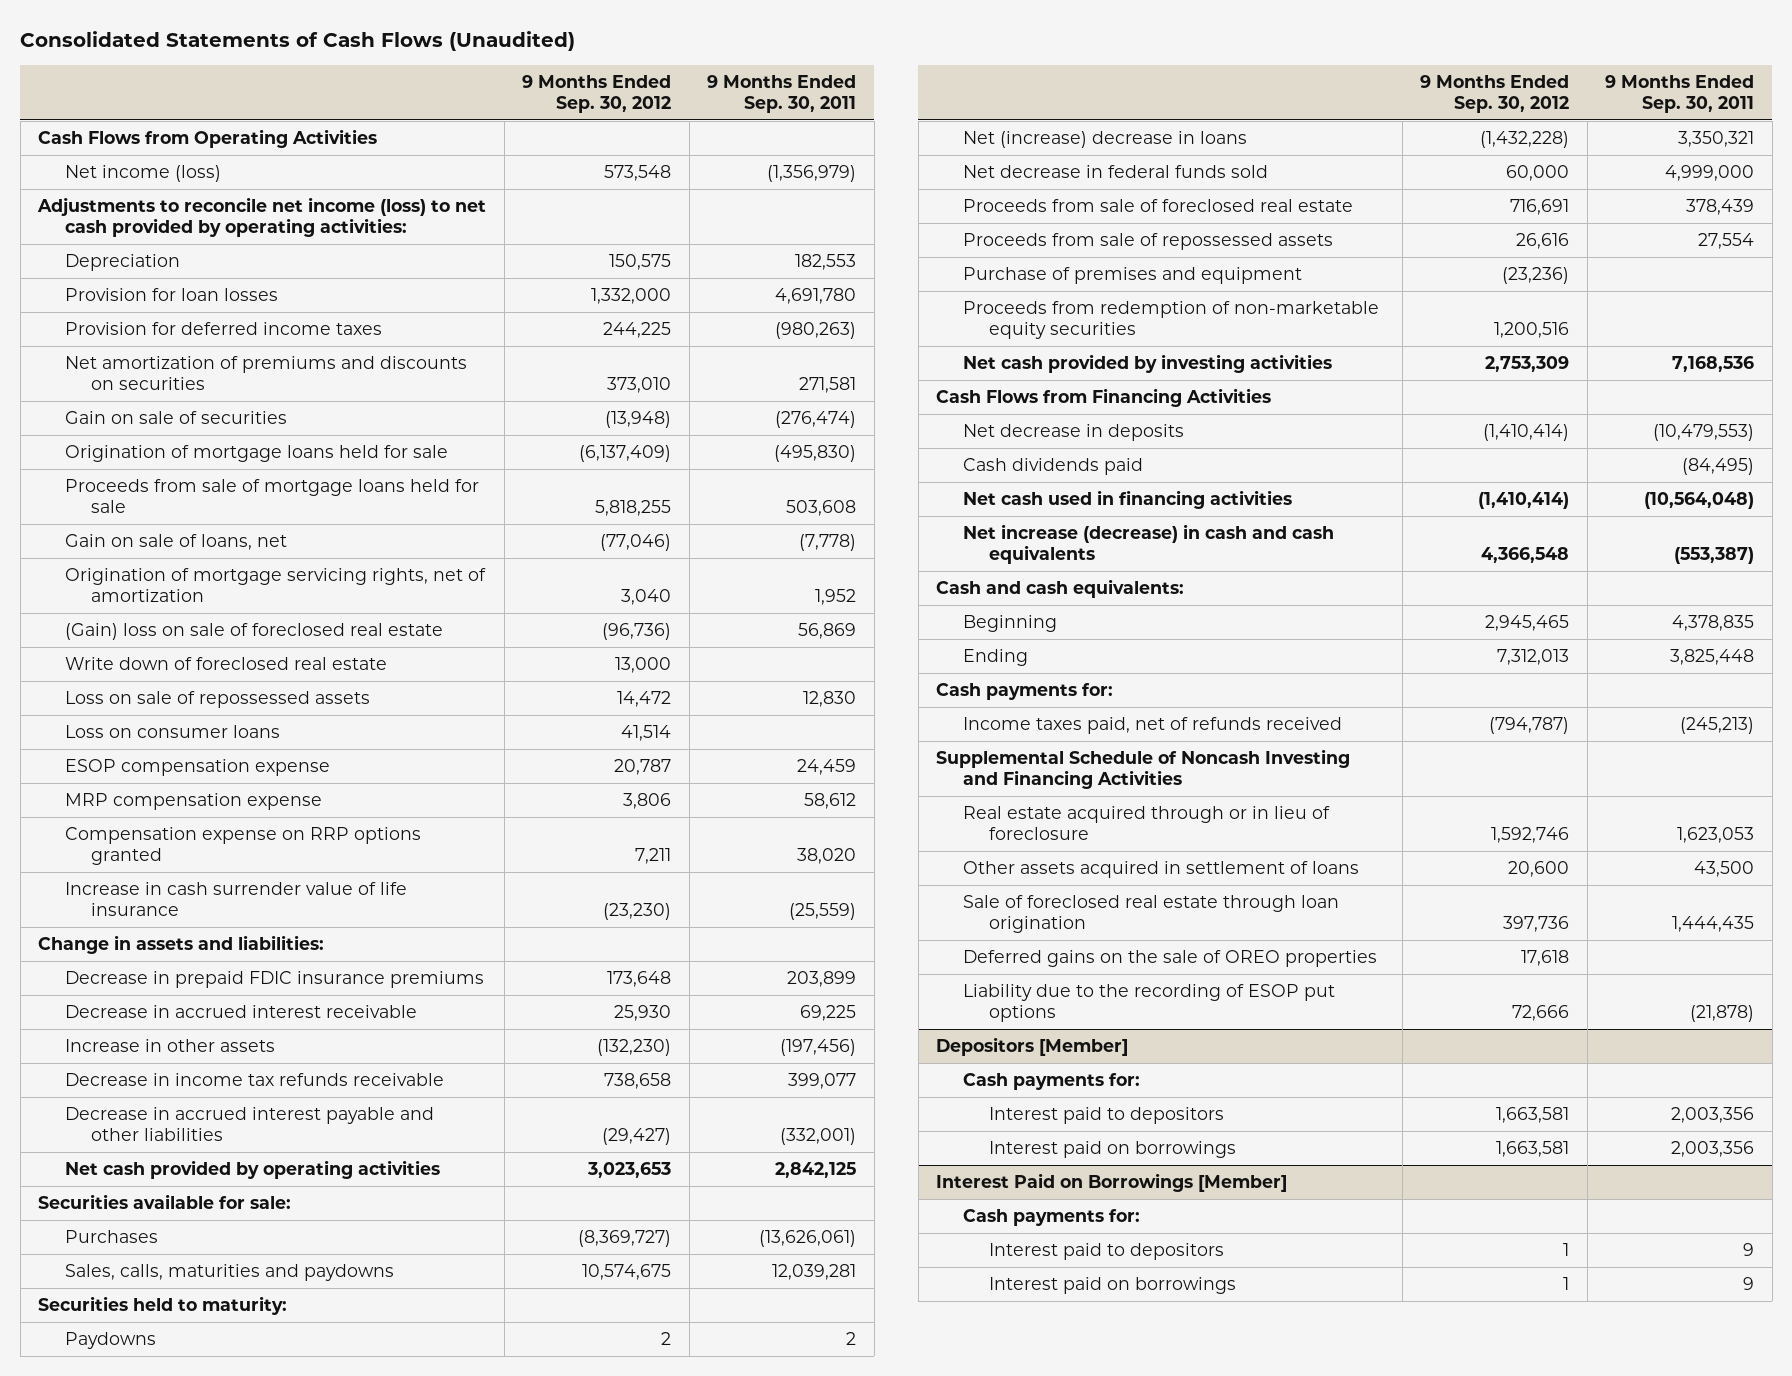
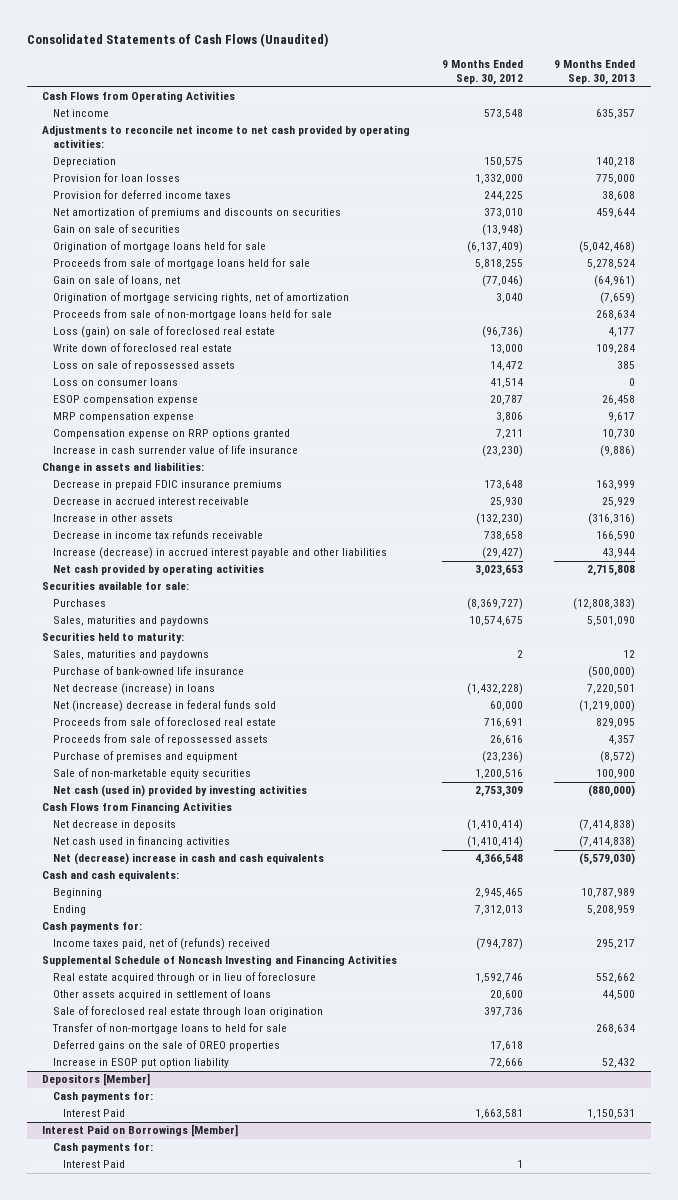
[707,75,857,113] 9 Months Ended Sep. 30, 2011 -> none
none -> [554,60,636,86] 9 Months Ended Sep. 30, 2013
[64,165,221,183] Net income (loss) -> [52,109,109,118] Net income
[37,197,487,237] Adjustments to reconcile net income (loss) to net cash provided by operating activities: -> [42,125,411,149] Adjustments to reconcile net income to net cash provided by operating activities:
none -> [52,309,332,321] Proceeds from sale of non-mortgage loans held for sale
[64,623,443,641] (Gain) loss on sale of foreclosed real estate -> [52,326,275,339] Loss (gain) on sale of foreclosed real estate
[64,1107,434,1141] Decrease in accrued interest payable and other liabilities -> [52,547,387,560] Increase (decrease) in accrued interest payable and other liabilities
[64,1264,394,1282] Sales, calls, maturities and paydowns -> [52,616,209,627] Sales, maturities and paydowns
[64,1332,156,1350] Paydowns -> none
none -> [52,650,209,661] Sales, maturities and paydowns
none -> [52,666,244,676] Purchase of bank-owned life insurance
[962,131,1247,149] Net (increase) decrease in loans -> [52,683,215,696] Net decrease (increase) in loans
[962,165,1268,179] Net decrease in federal funds sold -> [52,700,276,713] Net (increase) decrease in federal funds sold
[962,301,1379,339] Proceeds from redemption of non-marketable equity securities -> [52,768,251,780] Sale of non-marketable equity securities
[962,354,1332,374] Net cash provided by investing activities -> [52,785,307,798] Net cash (used in) provided by investing activities
[962,458,1143,476] Cash dividends paid -> none
[962,524,1334,564] Net increase (decrease) in cash and cash equivalents -> [52,853,324,866] Net (decrease) increase in cash and cash equivalents
[962,717,1342,735] Income taxes paid, net of refunds received -> [52,938,270,951] Income taxes paid, net of (refunds) received
none -> [51,1023,287,1035] Transfer of non-mortgage loans to held for sale
[962,984,1335,1022] Liability due to the recording of ESOP put options -> [52,1058,229,1069] Increase in ESOP put option liability
[989,1141,1237,1159] Interest paid on borrowings -> none
[989,1107,1225,1125] Interest paid to depositors -> [63,1109,126,1118] Interest Paid
[989,1277,1237,1295] Interest paid on borrowings -> none
[989,1243,1225,1261] Interest paid to depositors -> [63,1160,126,1169] Interest Paid

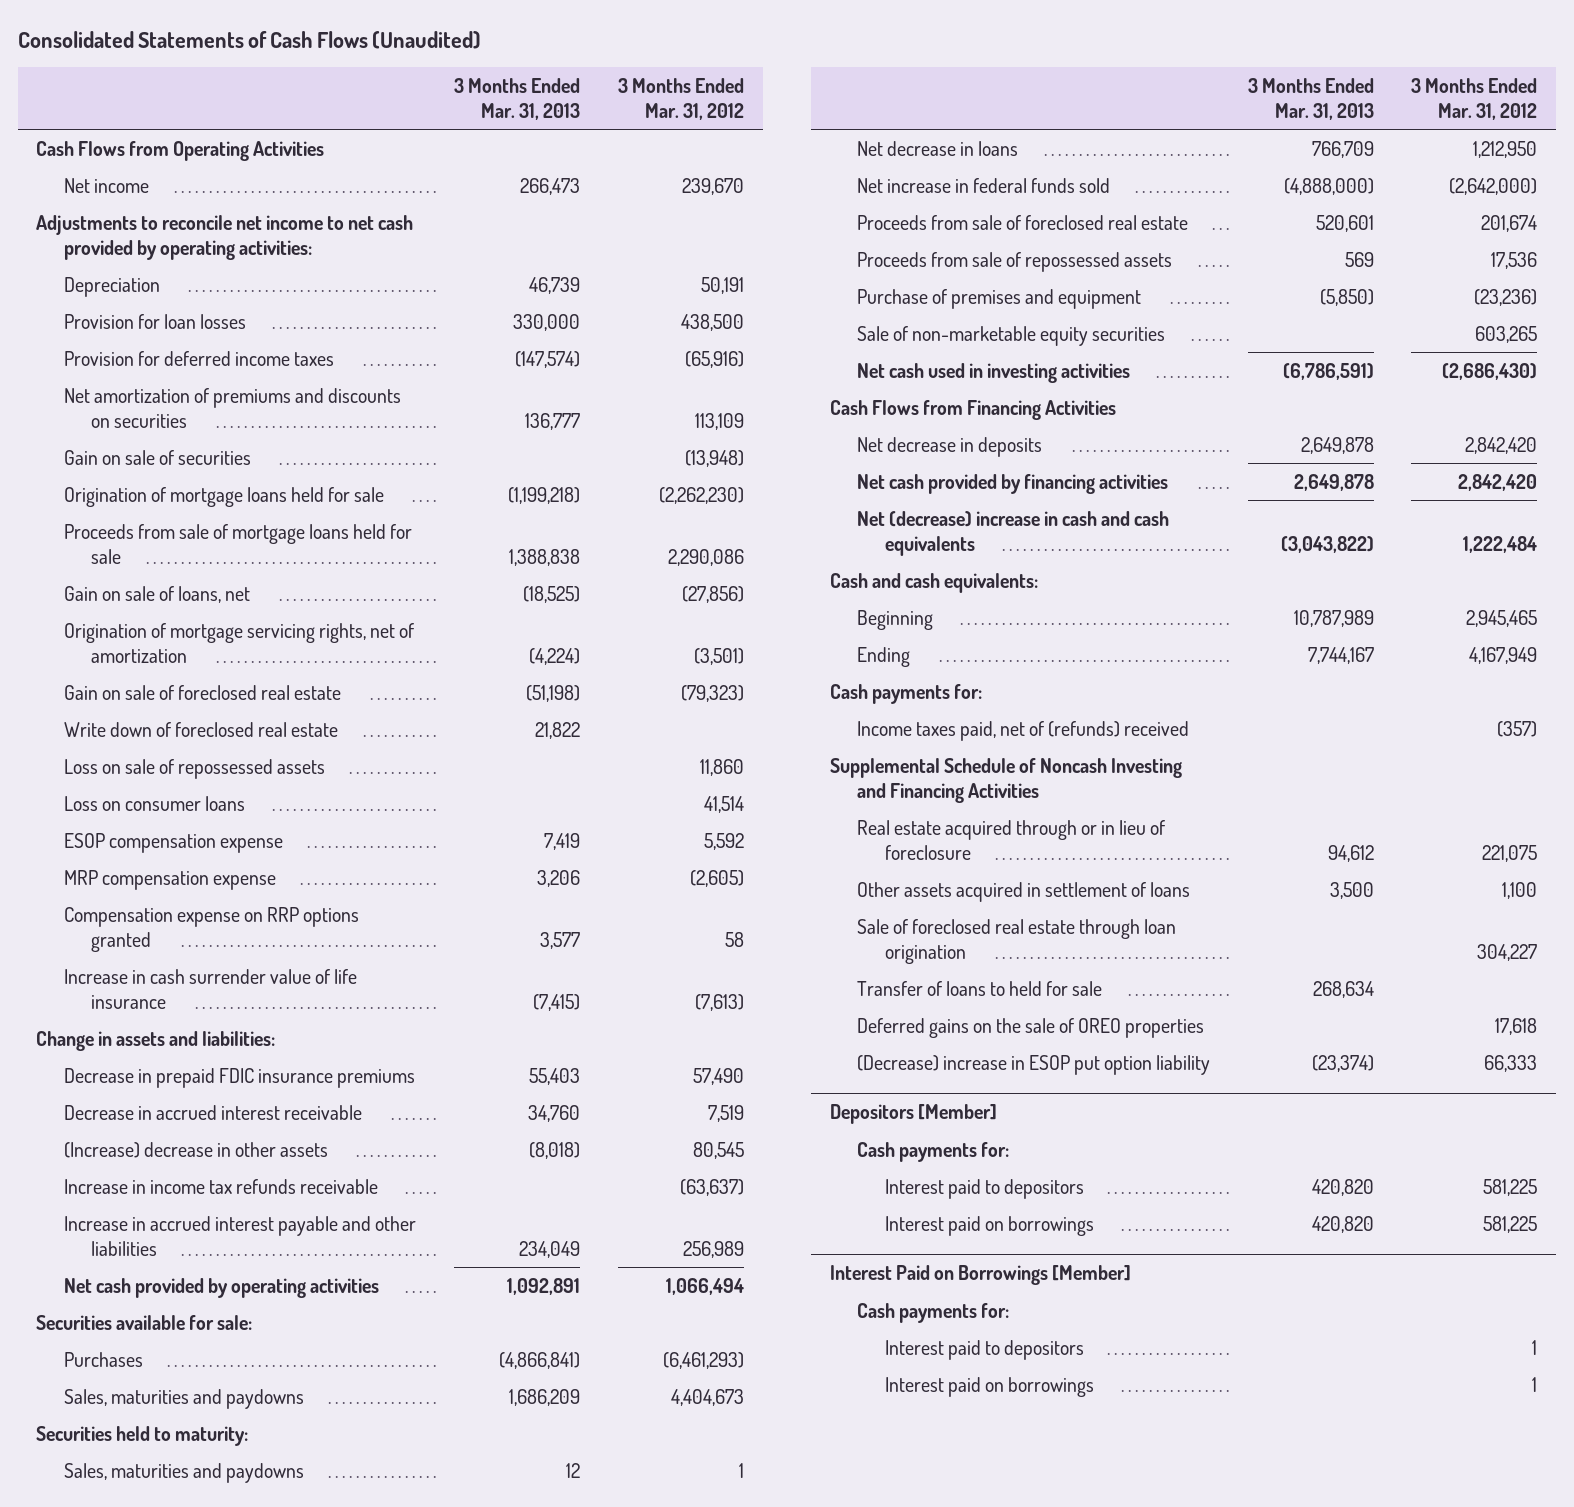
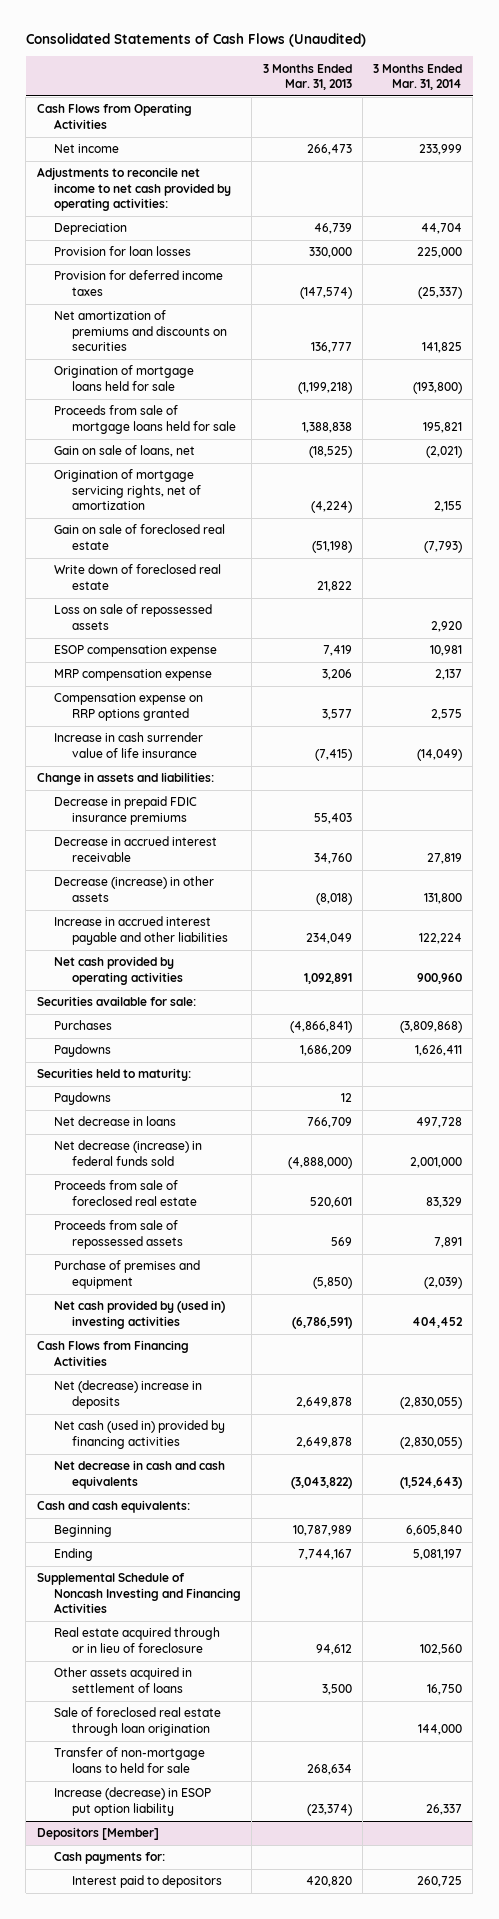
[617,77,744,120] 3 Months Ended Mar. 31, 2012 -> none
none -> [373,63,463,90] 3 Months Ended Mar. 31, 2014
[63,449,251,465] Gain on sale of securities -> none
[63,795,245,811] Loss on consumer loans -> none
[63,1178,378,1194] Increase in income tax refunds receivable -> none
[63,1141,328,1158] (Increase) decrease in other assets -> [54,876,215,902] Decrease (increase) in other assets
[63,1388,304,1409] Sales, maturities and paydowns -> [54,1044,112,1058] Paydowns
[63,1462,304,1483] Sales, maturities and paydowns -> [54,1092,112,1106] Paydowns
[857,177,1111,193] Net increase in federal funds sold -> [54,1140,203,1166] Net decrease (increase) in federal funds sold
[857,325,1166,346] Sale of non-marketable equity securities -> none
[857,362,1131,383] Net cash used in investing activities -> [54,1300,226,1329] Net cash provided by (used in) investing activities
[857,436,1043,457] Net decrease in deposits -> [54,1380,203,1409] Net (decrease) increase in deposits
[857,473,1169,494] Net cash provided by financing activities -> [54,1420,226,1449] Net cash (used in) provided by financing activities
[857,510,1170,556] Net (decrease) increase in cash and cash equivalents -> [54,1460,226,1489] Net decrease in cash and cash equivalents
[829,683,982,704] Cash payments for: -> none
[857,720,1190,741] Income taxes paid, net of (refunds) received -> none
[857,1017,1205,1038] Deferred gains on the sale of OREO properties -> none
[857,980,1103,996] Transfer of loans to held for sale -> [54,1747,206,1773] Transfer of non-mortgage loans to held for sale
[857,1054,1211,1075] (Decrease) increase in ESOP put option liability -> [54,1787,212,1816] Increase (decrease) in ESOP put option liability
[884,1215,1094,1236] Interest paid on borrowings -> none
[829,1265,1131,1286] Interest Paid on Borrowings [Member] -> none
[857,1302,1010,1323] Cash payments for: -> none
[884,1339,1084,1360] Interest paid to depositors -> none
[884,1376,1094,1397] Interest paid on borrowings -> none

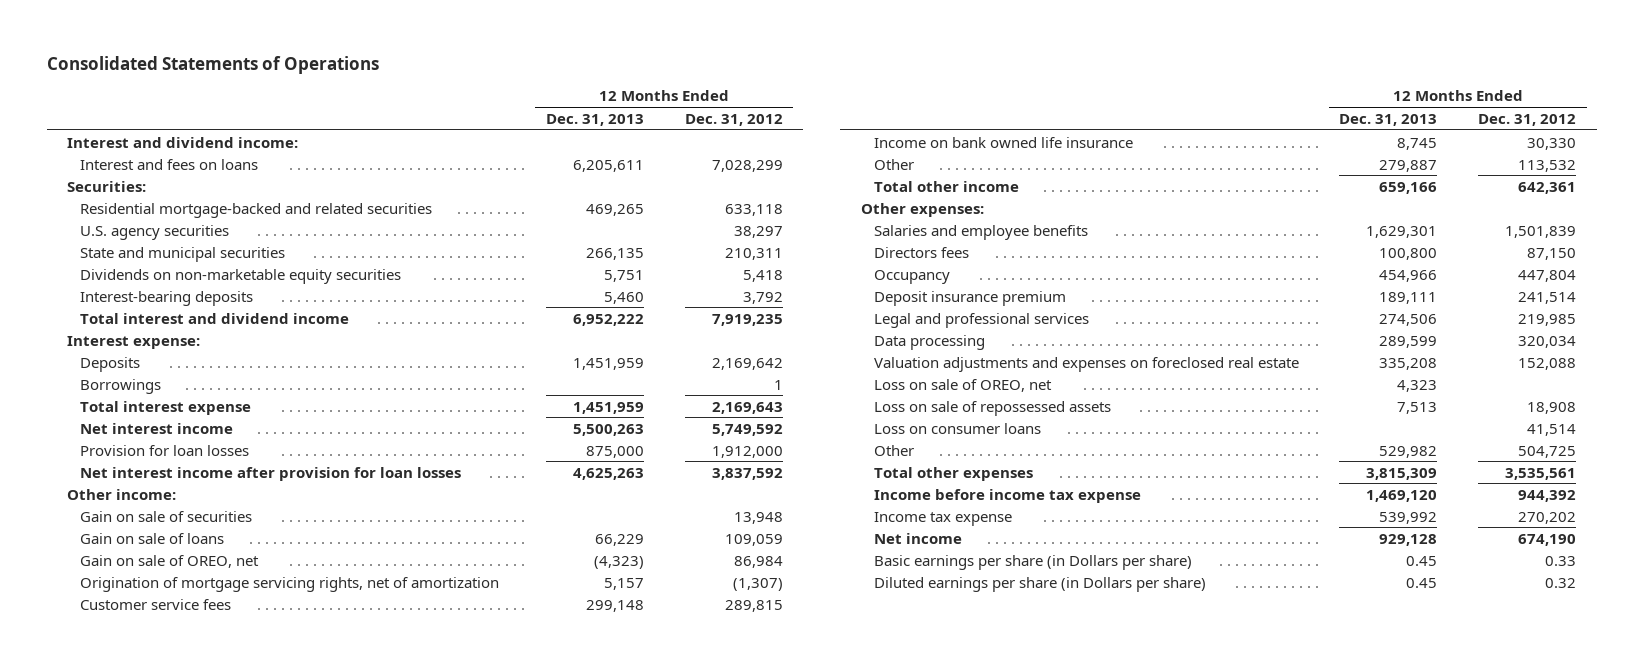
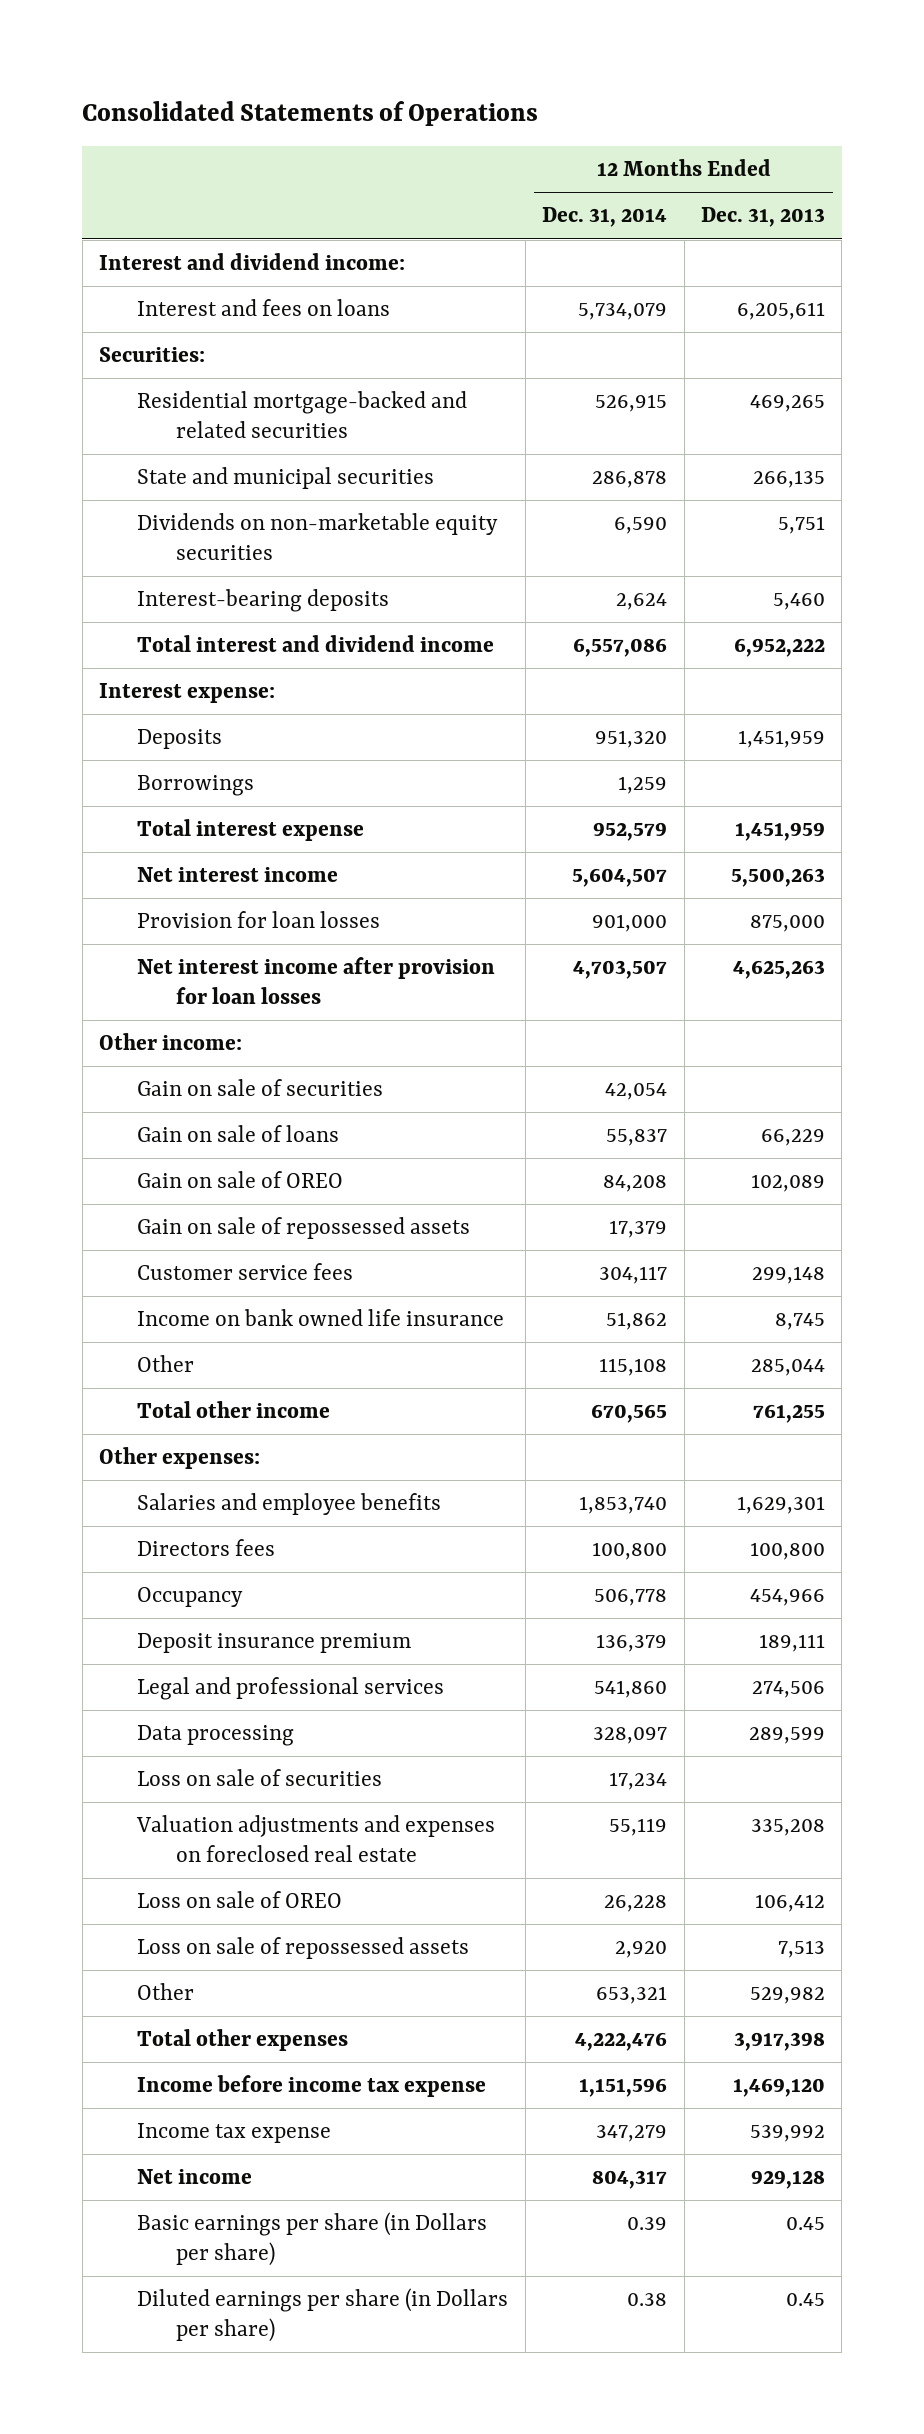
[684,113,783,126] Dec. 31, 2012 -> none
none -> [542,207,668,228] Dec. 31, 2014
[79,224,229,240] U.S. agency securities -> none
[79,576,499,592] Origination of mortgage servicing rights, net of amortization -> none
[79,554,259,568] Gain on sale of OREO, net -> [137,1171,344,1189] Gain on sale of OREO
[593,555,644,569] (4,323) -> [751,1174,826,1193] 102,089
none -> [137,1217,471,1240] Gain on sale of repossessed assets
[1379,159,1438,172] 279,887 -> [751,1359,826,1377] 285,044
[1379,181,1438,194] 659,166 -> [753,1404,826,1424] 761,255
none -> [137,1769,383,1787] Loss on sale of securities
[873,378,1052,392] Loss on sale of OREO, net -> [137,1891,343,1909] Loss on sale of OREO
[1397,379,1438,392] 4,323 -> [755,1894,826,1913] 106,412
[873,422,1041,434] Loss on consumer loans -> none
[1366,467,1438,480] 3,815,309 -> [734,2032,826,2052] 3,917,398

